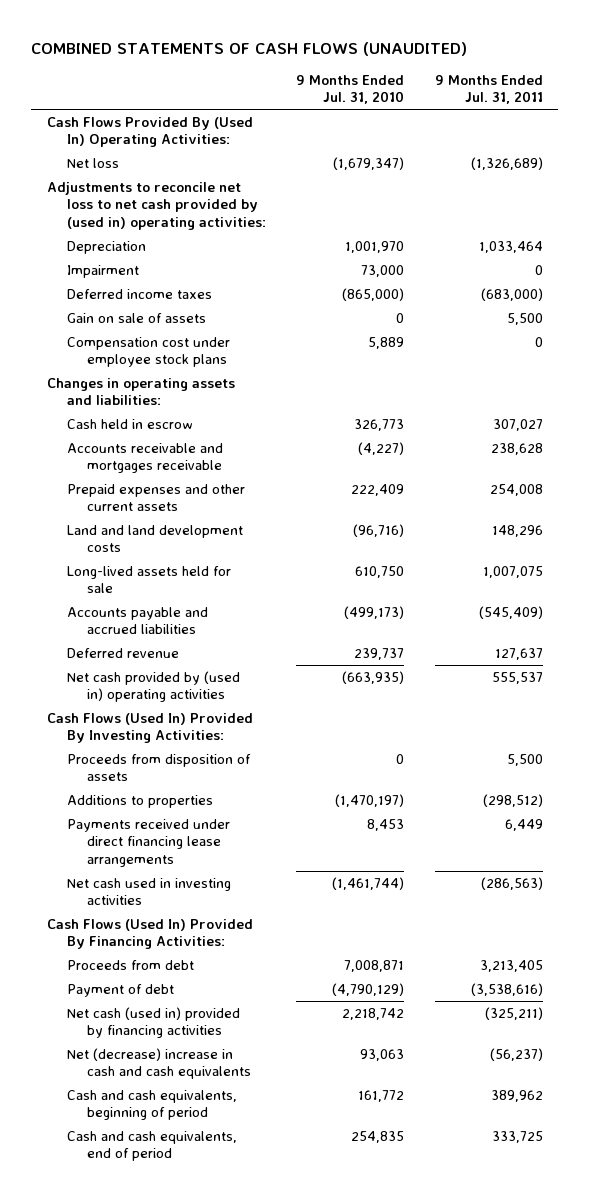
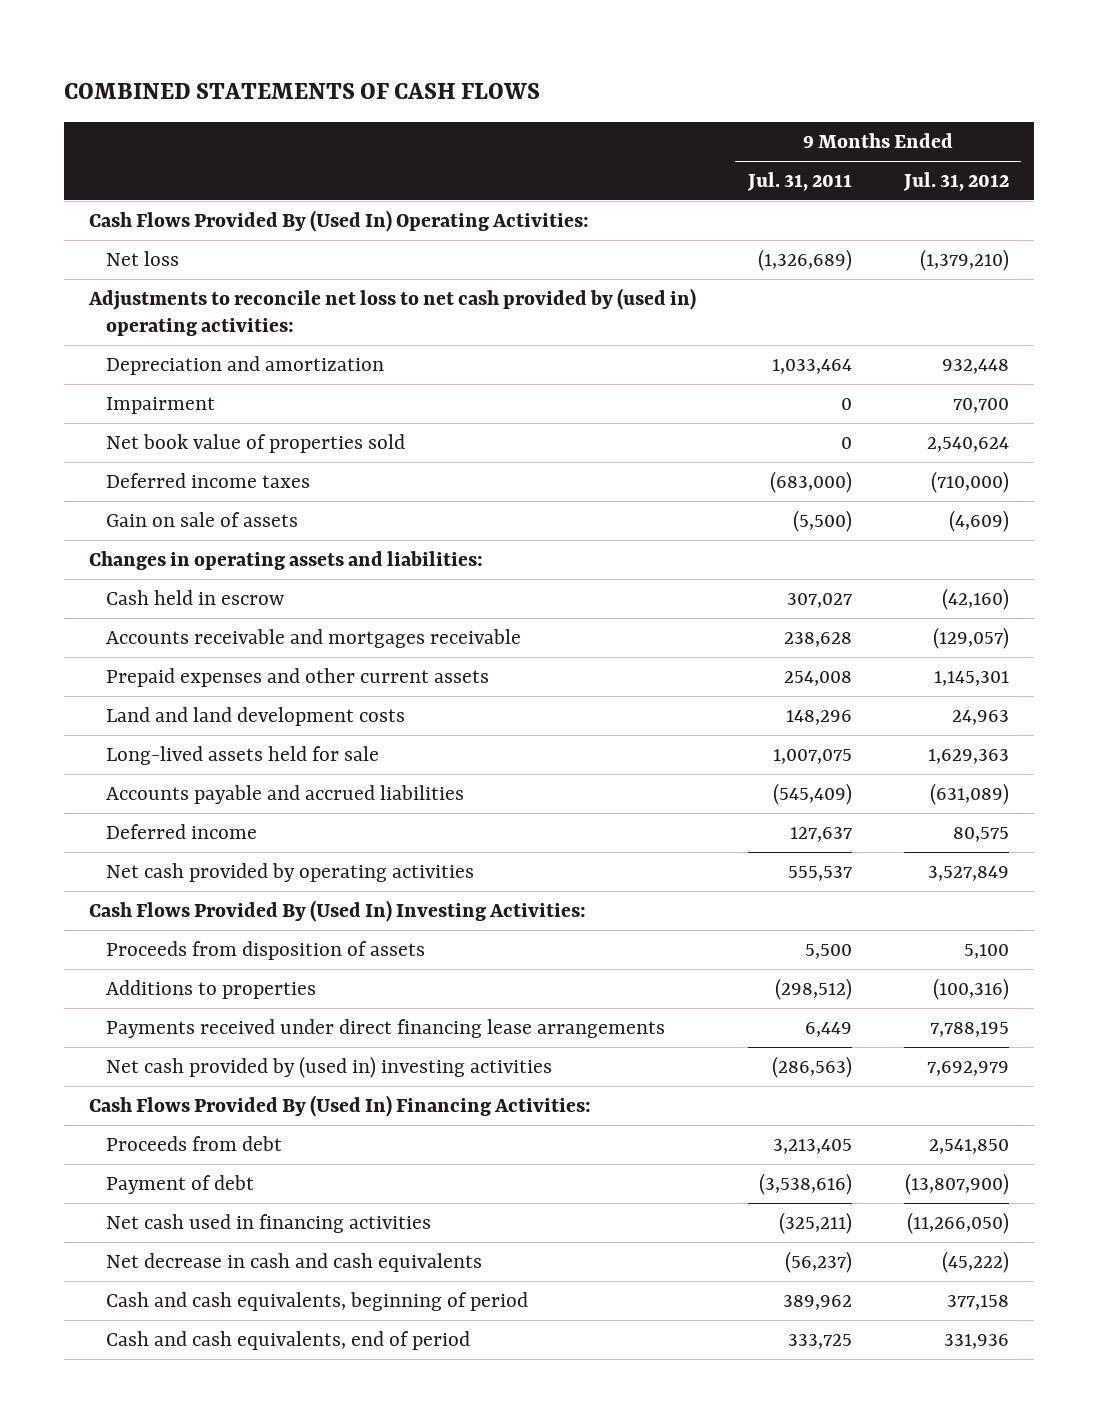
[31,41,468,56] COMBINED STATEMENTS OF CASH FLOWS (UNAUDITED) -> [63,83,540,100] COMBINED STATEMENTS OF CASH FLOWS
[296,74,405,105] 9 Months Ended Jul. 31, 2010 -> none
none -> [902,172,1009,192] Jul. 31, 2012
[66,240,146,254] Depreciation -> [106,355,385,375] Depreciation and amortization
none -> [106,433,406,453] Net book value of properties sold
[66,336,230,368] Compensation cost under employee stock plans -> none
[506,312,543,325] 5,500 -> [793,509,853,532] (5,500)
[66,647,179,658] Deferred revenue -> [106,823,258,839] Deferred income
[66,670,240,703] Net cash provided by (used in) operating activities -> [106,862,475,882] Net cash provided by operating activities
[46,712,253,744] Cash Flows (Used In) Provided By Investing Activities: -> [89,899,587,922] Cash Flows Provided By (Used In) Investing Activities:
[66,877,231,906] Net cash used in investing activities -> [106,1055,553,1078] Net cash provided by (used in) investing activities
[46,918,253,950] Cash Flows (Used In) Provided By Financing Activities: -> [89,1094,592,1117] Cash Flows Provided By (Used In) Financing Activities:
[66,1006,240,1039] Net cash (used in) provided by financing activities -> [106,1213,432,1233] Net cash used in financing activities
[66,1047,251,1080] Net (decrease) increase in cash and cash equivalents -> [106,1252,483,1272] Net decrease in cash and cash equivalents

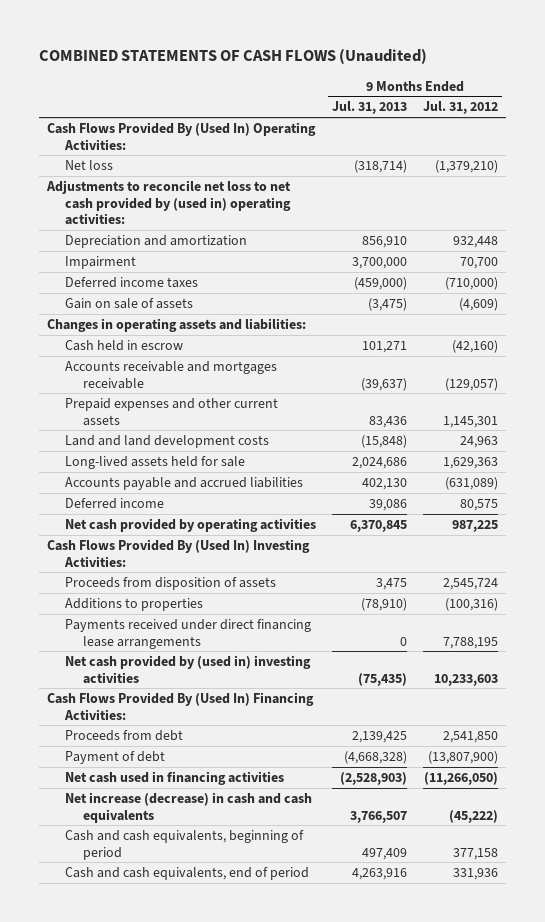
[63,83,540,100] COMBINED STATEMENTS OF CASH FLOWS -> [39,48,428,65] COMBINED STATEMENTS OF CASH FLOWS (Unaudited)
[747,172,853,192] Jul. 31, 2011 -> none
none -> [332,101,408,115] Jul. 31, 2013
[106,433,406,453] Net book value of properties sold -> none
[927,865,1009,881] 3,527,849 -> [451,520,498,533] 987,225
[963,943,1009,959] 5,100 -> [442,578,498,591] 2,545,724
[926,1060,1009,1076] 7,692,979 -> [433,673,498,686] 10,233,603
[106,1252,483,1272] Net decrease in cash and cash equivalents -> [65,792,313,823] Net increase (decrease) in cash and cash equivalents

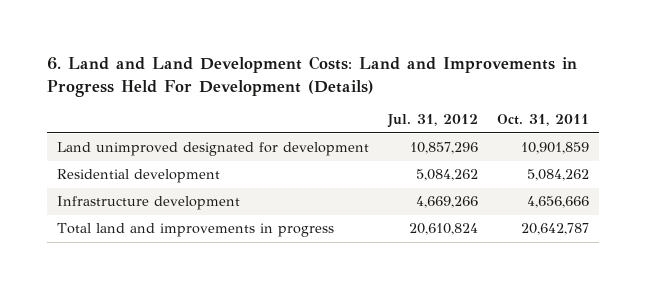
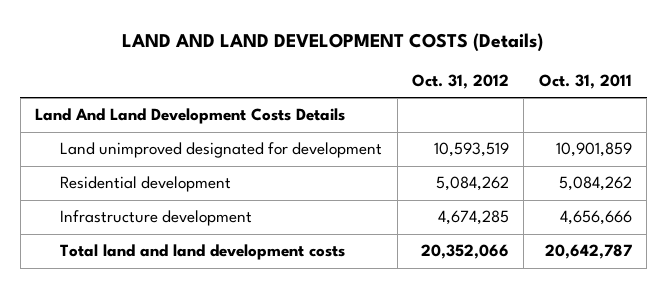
[46,56,577,97] 6. Land and Land Development Costs: Land and Improvements in Progress Held For Development (Details) -> [122,32,544,52] LAND AND LAND DEVELOPMENT COSTS (Details)
[386,114,478,129] Jul. 31, 2012 -> none
none -> [411,74,509,90] Oct. 31, 2012
none -> [35,108,346,125] Land And Land Development Costs Details
[56,223,334,238] Total land and improvements in progress -> [60,244,346,261] Total land and land development costs

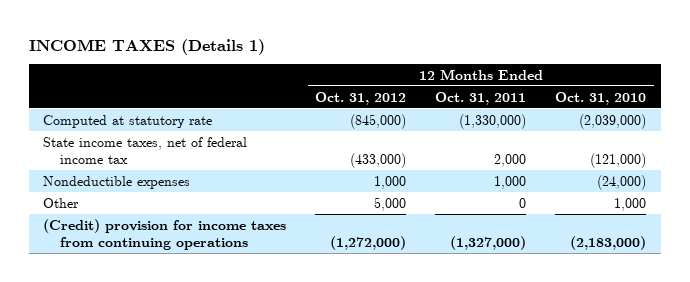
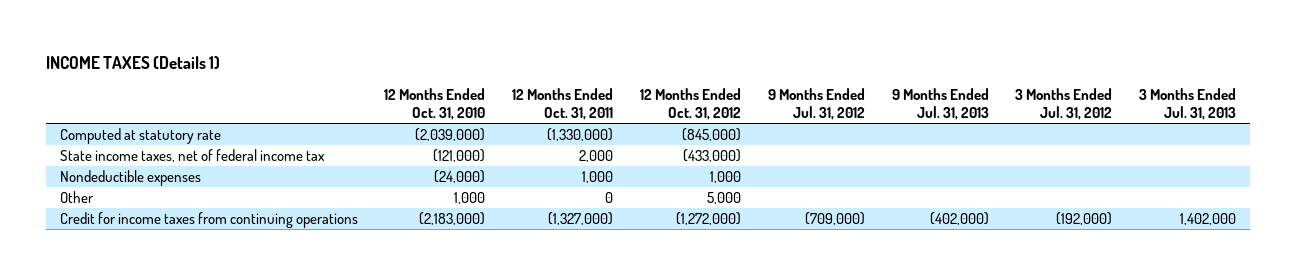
none -> [767,88,865,120] 9 Months Ended Jul. 31, 2012
none -> [891,88,989,120] 9 Months Ended Jul. 31, 2013
none -> [1015,88,1113,120] 3 Months Ended Jul. 31, 2012
none -> [1139,88,1237,120] 3 Months Ended Jul. 31, 2013
[43,218,287,250] (Credit) provision for income taxes from continuing operations -> [59,212,358,229] Credit for income taxes from continuing operations

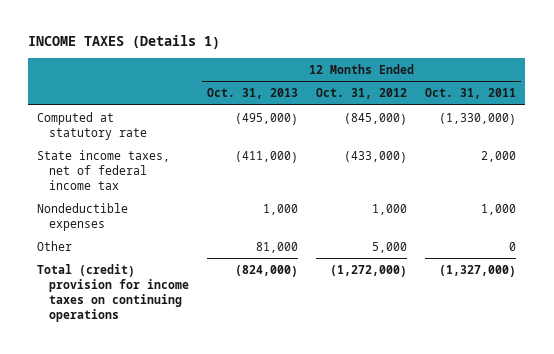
[384,88,486,120] 12 Months Ended Oct. 31, 2010 -> none
[767,88,865,120] 9 Months Ended Jul. 31, 2012 -> none
[891,88,989,120] 9 Months Ended Jul. 31, 2013 -> none
[1015,88,1113,120] 3 Months Ended Jul. 31, 2012 -> none
[1139,88,1237,120] 3 Months Ended Jul. 31, 2013 -> none
none -> [206,88,298,100] Oct. 31, 2013
[59,212,358,229] Credit for income taxes from continuing operations -> [37,263,189,322] Total (credit) provision for income taxes on continuing operations

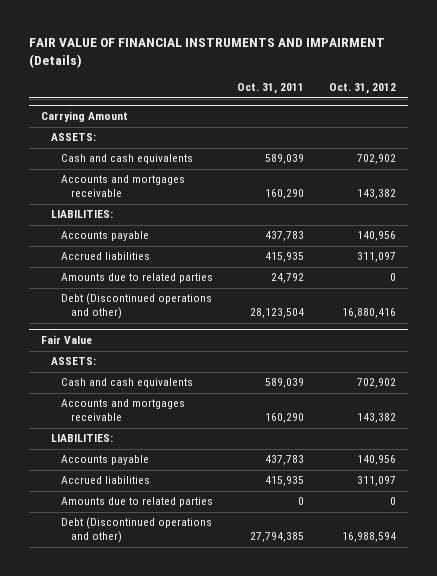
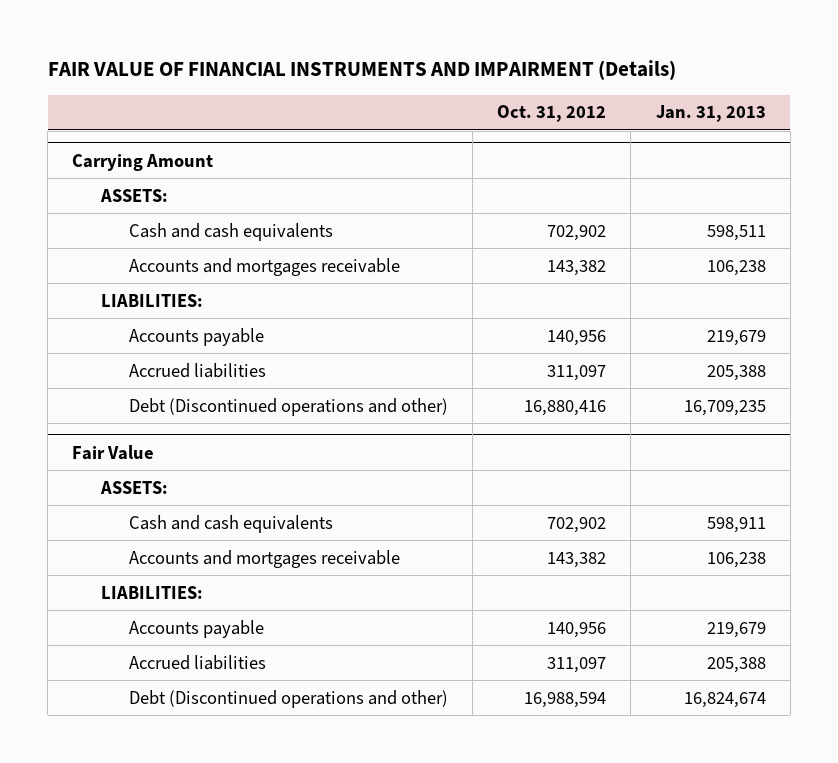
[237,83,305,95] Oct. 31, 2011 -> none
none -> [655,105,766,123] Jan. 31, 2013
[61,273,214,284] Amounts due to related parties -> none
[61,497,214,508] Amounts due to related parties -> none

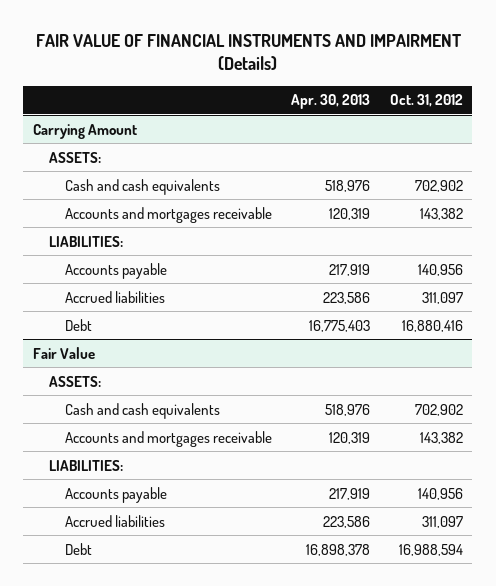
[655,105,766,123] Jan. 31, 2013 -> none
none -> [291,94,371,110] Apr. 30, 2013
[128,397,448,416] Debt (Discontinued operations and other) -> [64,318,92,331] Debt
[128,689,448,708] Debt (Discontinued operations and other) -> [64,542,92,555] Debt

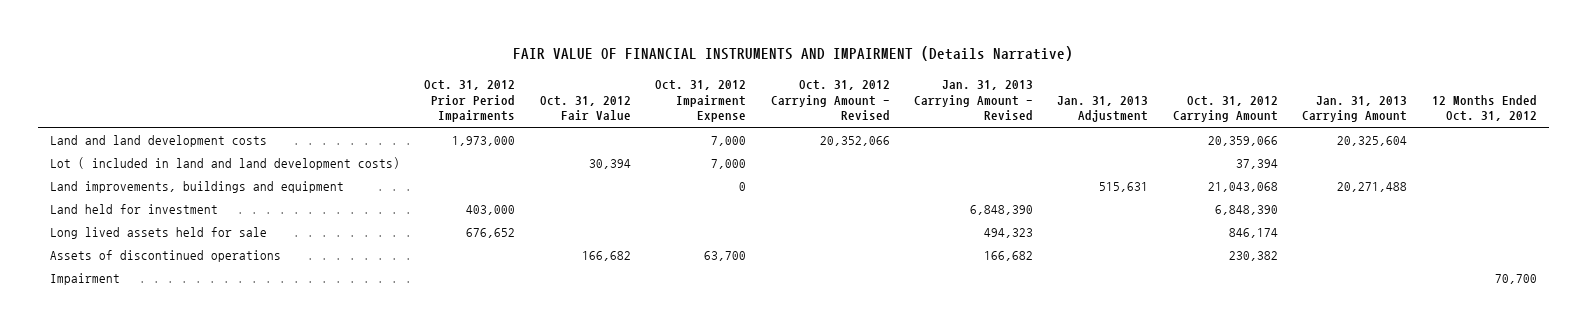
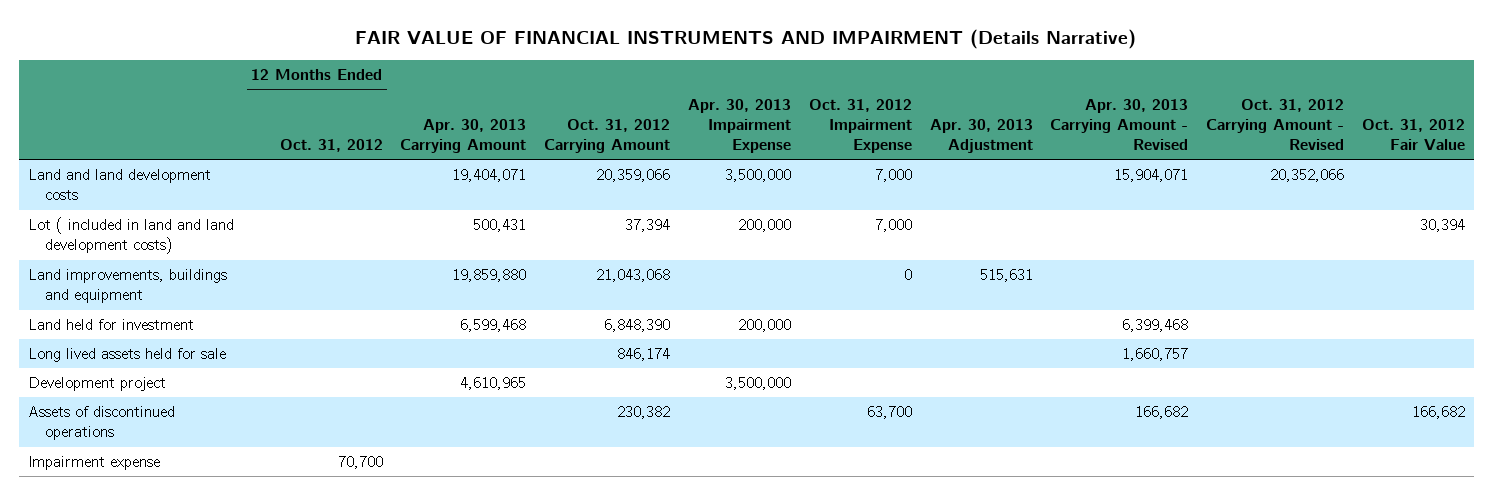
[424,79,516,123] Oct. 31, 2012 Prior Period Impairments -> none
[914,79,1034,121] Jan. 31, 2013 Carrying Amount - Revised -> none
[1057,95,1149,123] Jan. 31, 2013 Adjustment -> none
[1302,95,1408,123] Jan. 31, 2013 Carrying Amount -> none
none -> [400,118,527,154] Apr. 30, 2013 Carrying Amount
none -> [687,98,791,154] Apr. 30, 2013 Impairment Expense
none -> [929,118,1033,154] Apr. 30, 2013 Adjustment
none -> [1050,98,1189,151] Apr. 30, 2013 Carrying Amount - Revised
none -> [27,377,166,392] Development project
[50,272,121,285] Impairment -> [27,456,160,471] Impairment expense

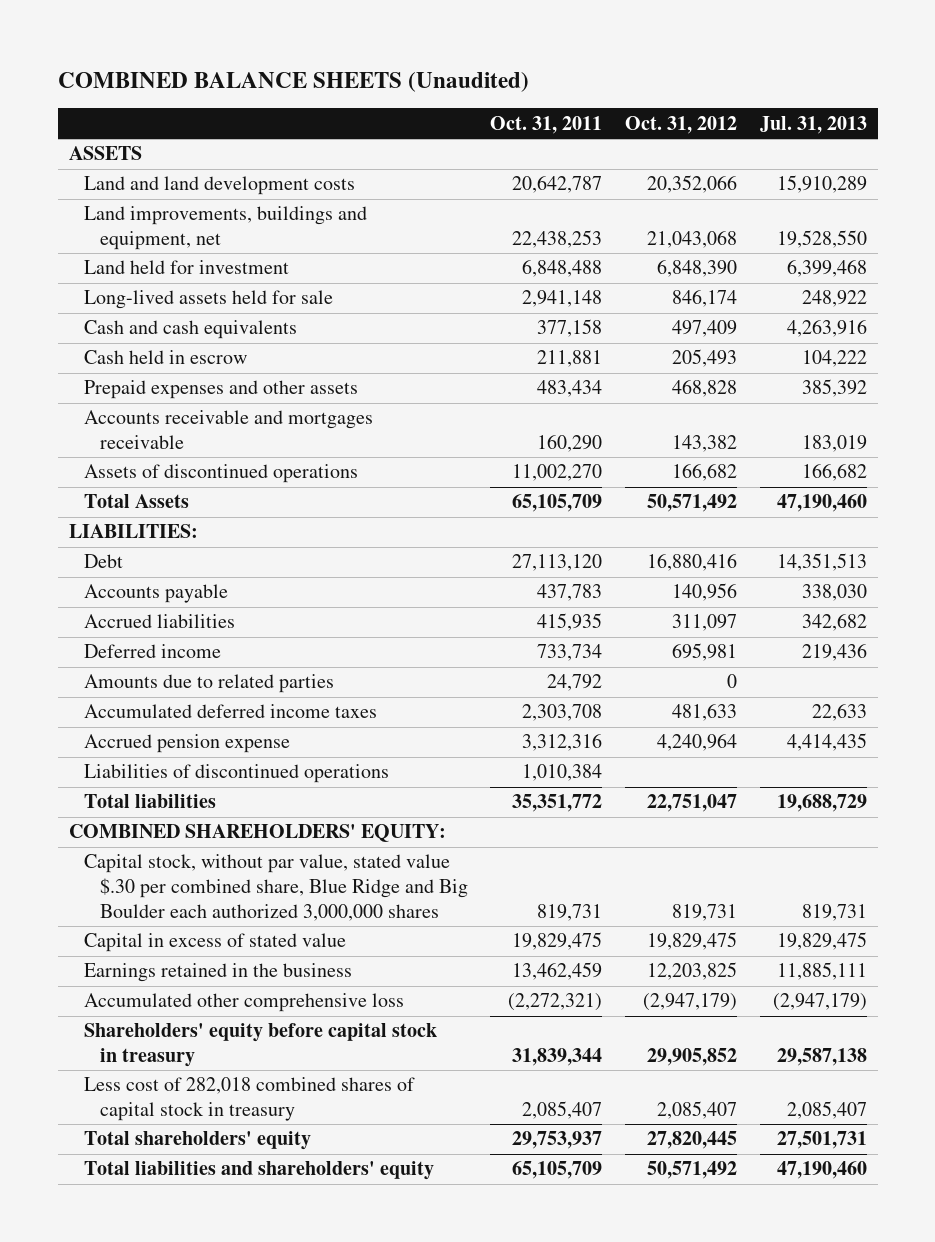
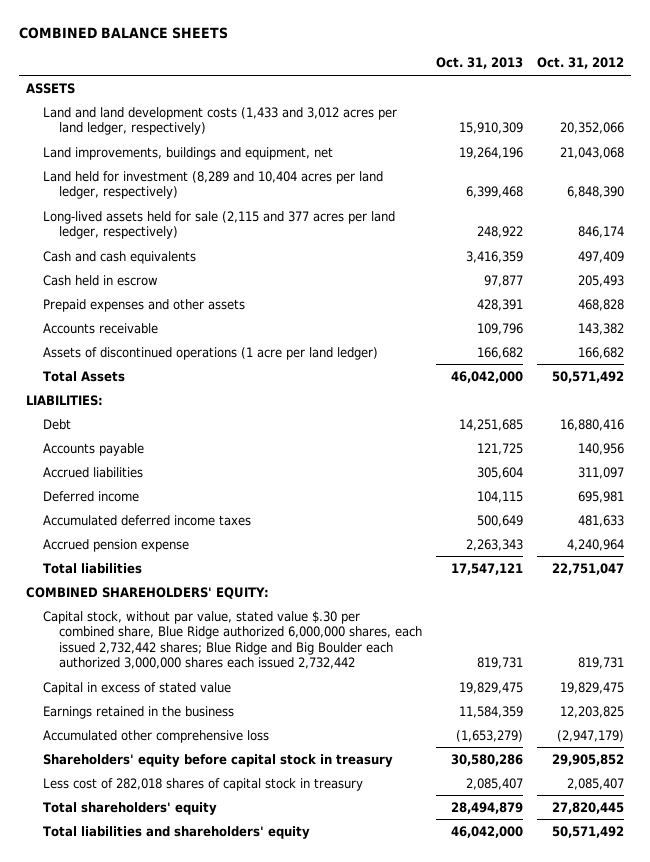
[57,72,529,93] COMBINED BALANCE SHEETS (Unaudited) -> [19,27,229,40] COMBINED BALANCE SHEETS
[490,115,603,134] Oct. 31, 2011 -> none
[759,115,867,134] Jul. 31, 2013 -> none
none -> [436,57,524,70] Oct. 31, 2013
[84,176,356,196] Land and land development costs -> [42,106,397,136] Land and land development costs (1,433 and 3,012 acres per land ledger, respectively)
[84,260,290,275] Land held for investment -> [42,170,383,200] Land held for investment (8,289 and 10,404 acres per land ledger, respectively)
[84,290,334,310] Long-lived assets held for sale -> [42,210,395,240] Long-lived assets held for sale (2,115 and 377 acres per land ledger, respectively)
[84,410,374,450] Accounts receivable and mortgages receivable -> [42,322,158,334] Accounts receivable
[84,464,359,484] Assets of discontinued operations -> [42,346,378,360] Assets of discontinued operations (1 acre per land ledger)
[84,674,335,694] Amounts due to related parties -> none
[84,764,390,784] Liabilities of discontinued operations -> none
[84,854,468,921] Capital stock, without par value, stated value $.30 per combined share, Blue Ridge and Big Boulder each authorized 3,000,000 shares -> [42,610,423,670] Capital stock, without par value, stated value $.30 per combined share, Blue Ridge authorized 6,000,000 shares, each issued 2,732,442 shares; Blue Ridge and Big Boulder each authorized 3,000,000 shares each issued 2,732,442
[84,1077,416,1122] Less cost of 282,018 combined shares of capital stock in treasury -> [42,777,363,791] Less cost of 282,018 shares of capital stock in treasury

